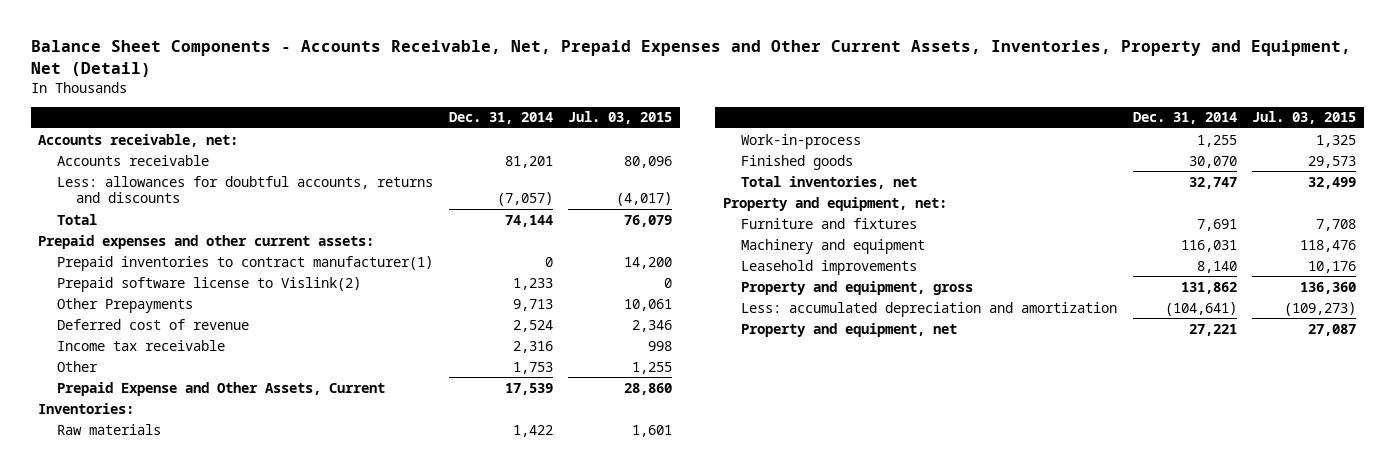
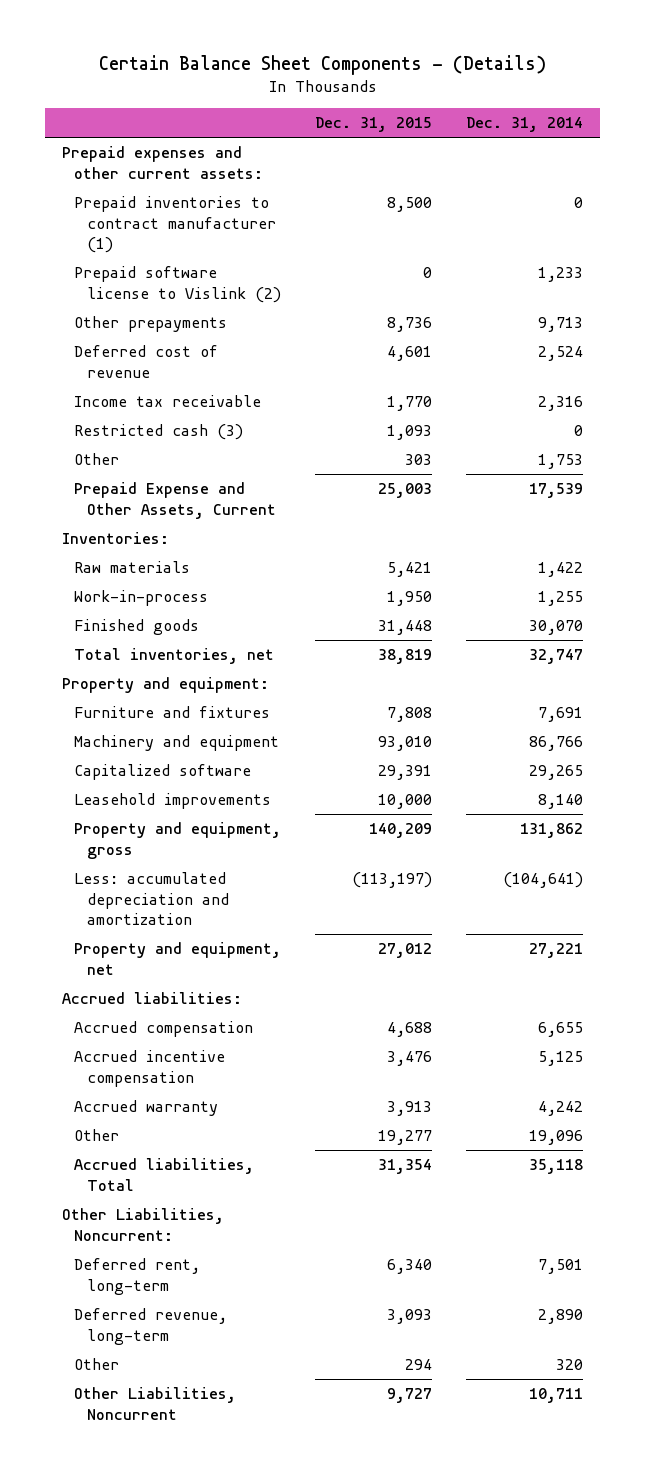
[30,40,1351,77] Balance Sheet Components - Accounts Receivable, Net, Prepaid Expenses and Other Current Assets, Inventories, Property and Equipment, Net (Detail) -> [98,55,546,76] Certain Balance Sheet Components - (Details)
[568,111,673,125] Jul. 03, 2015 -> none
none -> [315,117,433,133] Dec. 31, 2015
[38,133,239,147] Accounts receivable, net: -> none
[57,154,210,166] Accounts receivable -> none
[57,175,434,204] Less: allowances for doubtful accounts, returns and discounts -> none
[57,213,98,225] Total -> none
[57,255,434,271] Prepaid inventories to contract manufacturer(1) -> [74,196,276,254] Prepaid inventories to contract manufacturer (1)
[57,276,362,292] Prepaid software license to Vislink(2) -> [74,266,281,303] Prepaid software license to Vislink (2)
[57,297,194,313] Other Prepayments -> [74,316,228,333] Other prepayments
none -> [74,424,244,441] Restricted cash (3)
[722,196,947,211] Property and equipment, net: -> [61,677,269,694] Property and equipment:
[1180,239,1237,252] 116,031 -> [529,736,584,752] 86,766
none -> [74,764,252,781] Capitalized software
none -> [61,992,242,1005] Accrued liabilities:
none -> [74,1021,254,1038] Accrued compensation
none -> [74,1050,226,1087] Accrued incentive compensation
none -> [74,1100,219,1117] Accrued warranty
none -> [74,1129,120,1142] Other
none -> [74,1158,255,1191] Accrued liabilities, Total
none -> [61,1208,224,1241] Other Liabilities, Noncurrent:
none -> [74,1258,201,1295] Deferred rent, long-term
none -> [74,1308,228,1345] Deferred revenue, long-term
none -> [74,1358,120,1371] Other
none -> [74,1387,237,1420] Other Liabilities, Noncurrent

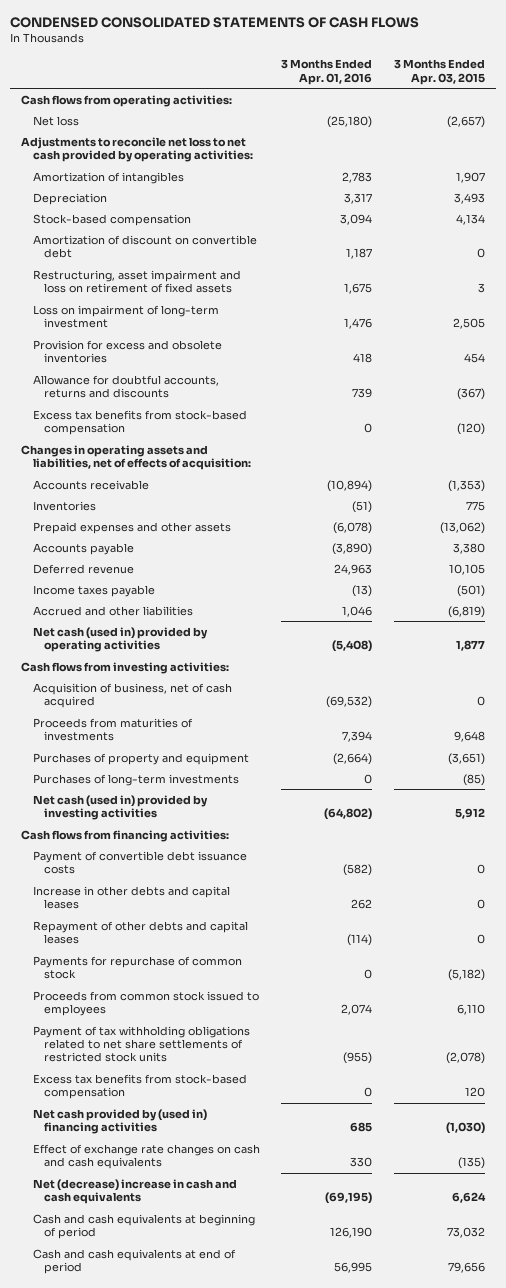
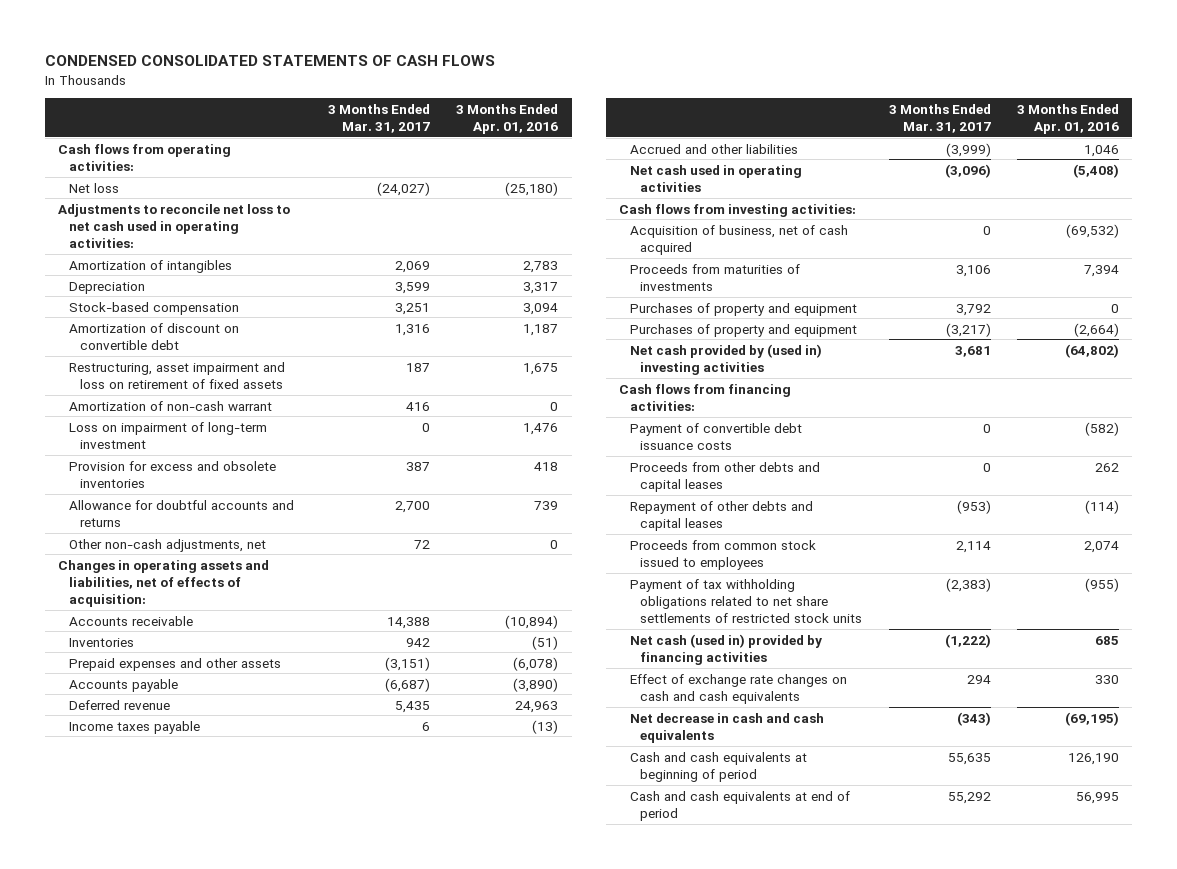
[394,59,486,85] 3 Months Ended Apr. 03, 2015 -> none
none -> [328,103,431,134] 3 Months Ended Mar. 31, 2017
[20,136,253,162] Adjustments to reconcile net loss to net cash provided by operating activities: -> [58,203,291,248] Adjustments to reconcile net loss to net cash used in operating activities:
none -> [69,400,273,411] Amortization of non-cash warrant
[32,409,247,435] Excess tax benefits from stock-based compensation -> none
[32,374,219,398] Allowance for doubtful accounts, returns and discounts -> [69,499,295,527] Allowance for doubtful accounts and returns
none -> [69,538,267,552] Other non-cash adjustments, net
[32,626,208,652] Net cash (used in) provided by operating activities -> [629,164,802,192] Net cash used in operating activities
none -> [629,302,857,316] Purchases of property and equipment
[32,773,239,786] Purchases of long-term investments -> none
[32,794,208,820] Net cash (used in) provided by investing activities -> [629,343,822,375] Net cash provided by (used in) investing activities
[32,885,230,909] Increase in other debts and capital leases -> [629,461,820,492] Proceeds from other debts and capital leases
[32,955,242,979] Payments for repurchase of common stock -> none
[32,1073,247,1099] Excess tax benefits from stock-based compensation -> none
[32,1108,207,1134] Net cash provided by (used in) financing activities -> [629,633,822,665] Net cash (used in) provided by financing activities
[32,1178,237,1204] Net (decrease) increase in cash and cash equivalents -> [629,712,824,743] Net decrease in cash and cash equivalents

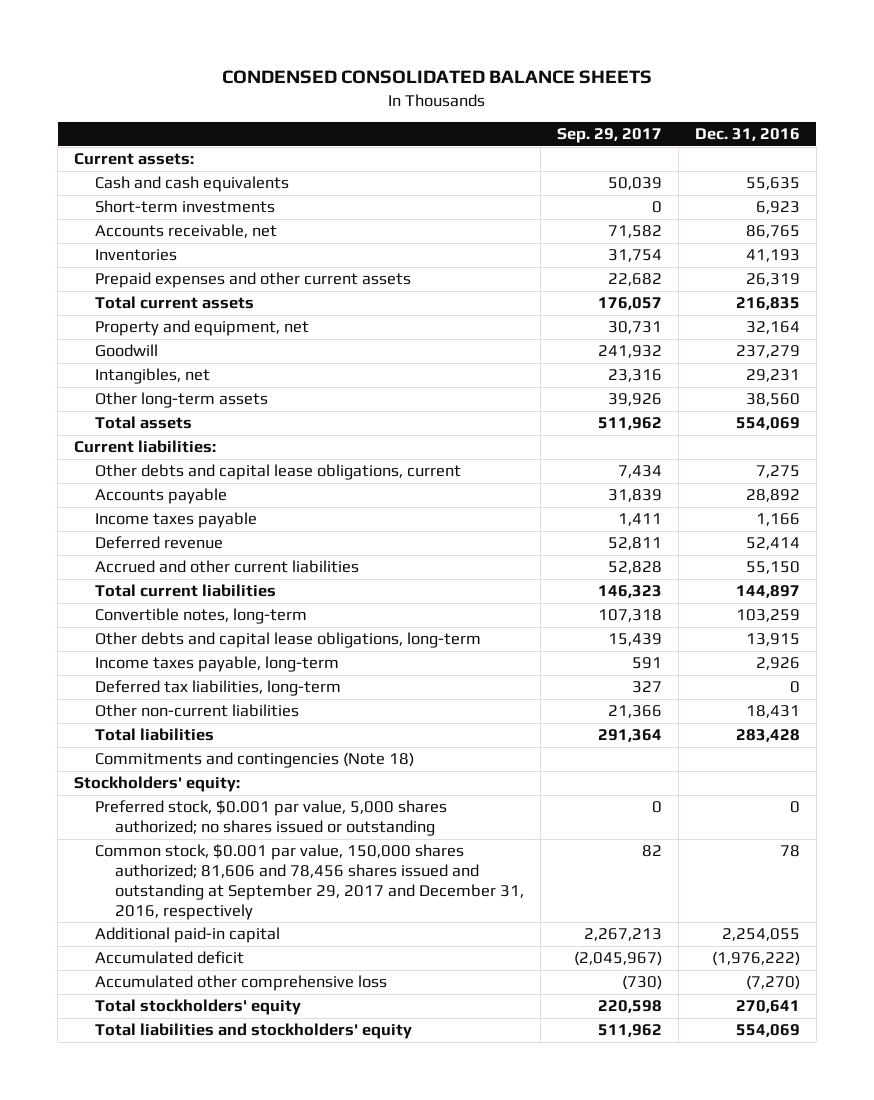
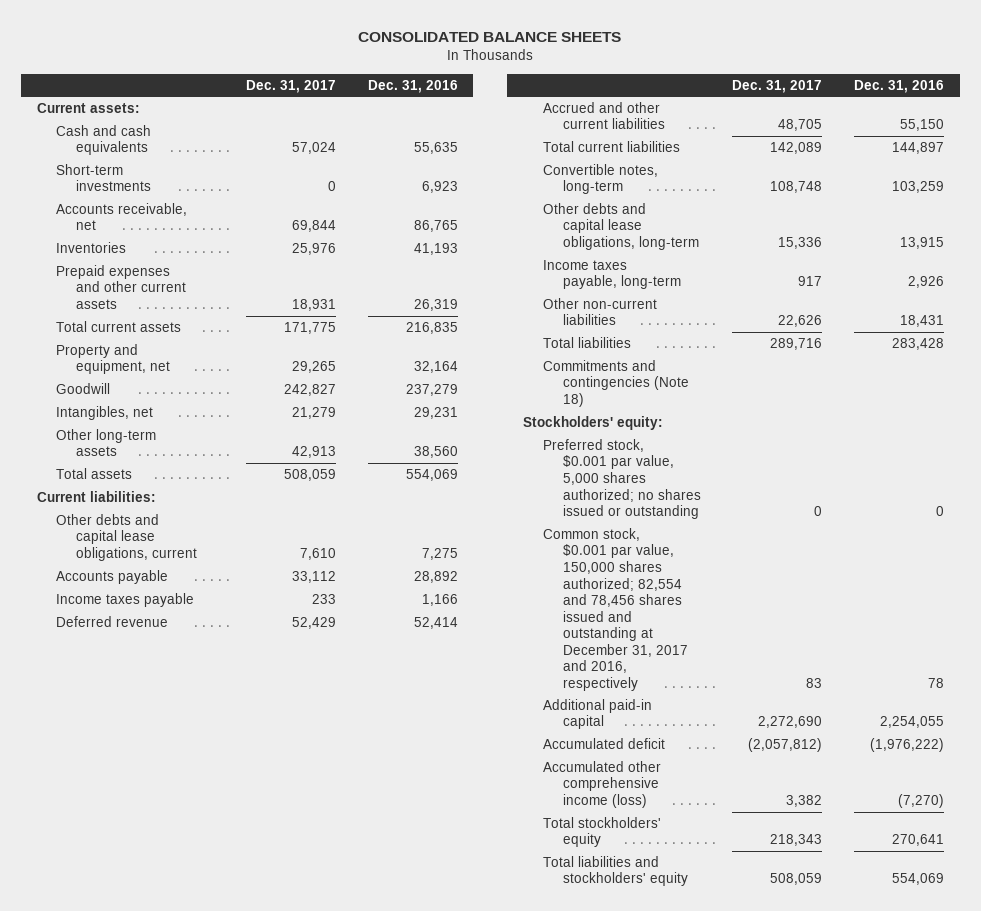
[221,70,652,85] CONDENSED CONSOLIDATED BALANCE SHEETS -> [358,31,622,42] CONSOLIDATED BALANCE SHEETS
[556,128,662,144] Sep. 29, 2017 -> none
none -> [245,79,336,93] Dec. 31, 2017
[94,680,341,697] Deferred tax liabilities, long-term -> none
[94,844,524,920] Common stock, $0.001 par value, 150,000 shares authorized; 81,606 and 78,456 shares issued and outstanding at September 29, 2017 and December 31, 2016, respectively -> [542,527,688,691] Common stock, $0.001 par value, 150,000 shares authorized; 82,554 and 78,456 shares issued and outstanding at December 31, 2017 and 2016, respectively
[94,975,387,992] Accumulated other comprehensive loss -> [542,760,661,809] Accumulated other comprehensive income (loss)

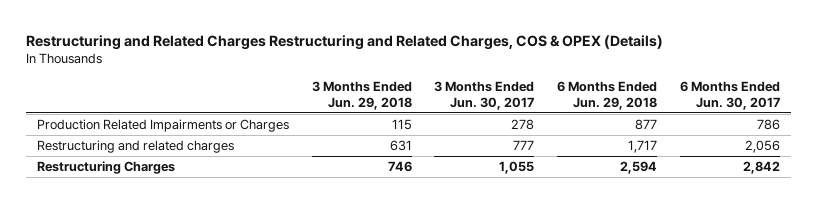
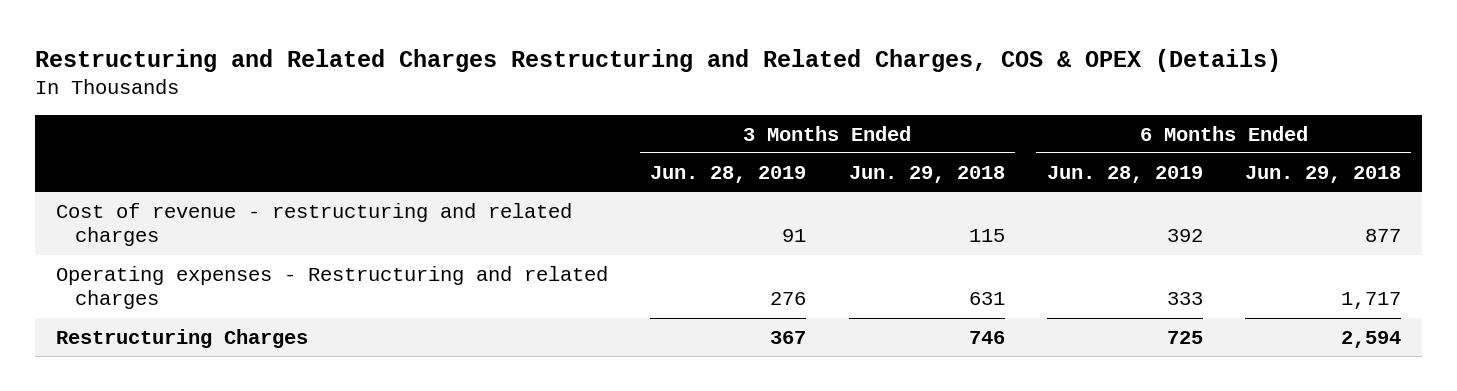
[434,80,535,110] 3 Months Ended Jun. 30, 2017 -> none
[679,80,780,110] 6 Months Ended Jun. 30, 2017 -> none
none -> [650,165,807,183] Jun. 28, 2019
none -> [1046,165,1203,183] Jun. 28, 2019
[37,119,290,133] Production Related Impairments or Charges -> [56,202,573,247] Cost of revenue - restructuring and related charges
[37,140,235,154] Restructuring and related charges -> [56,265,609,310] Operating expenses - Restructuring and related charges

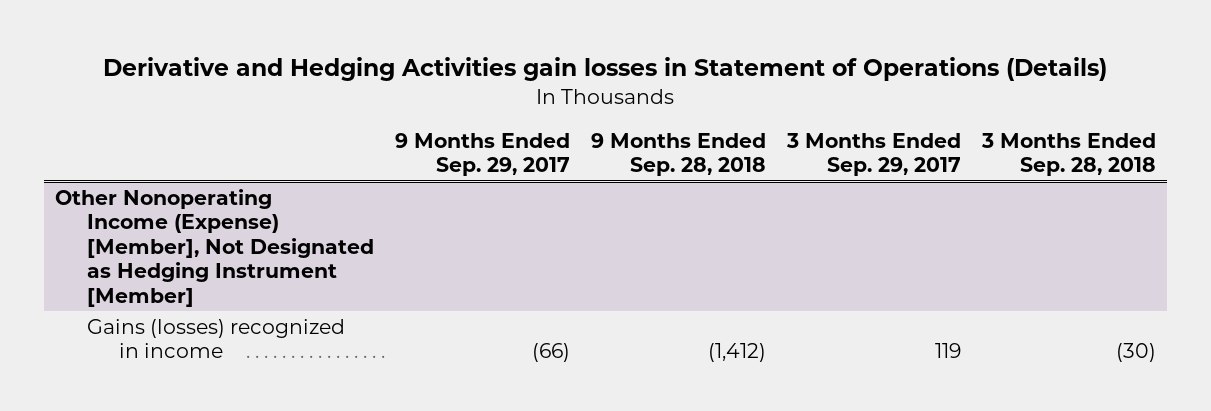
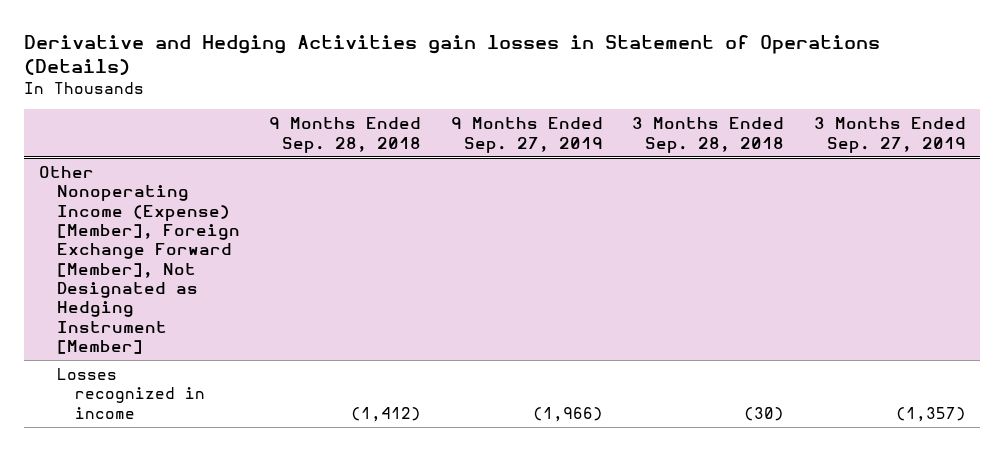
[395,132,571,176] 9 Months Ended Sep. 29, 2017 -> none
[786,132,962,176] 3 Months Ended Sep. 29, 2017 -> none
none -> [450,117,603,153] 9 Months Ended Sep. 27, 2019
none -> [813,117,966,153] 3 Months Ended Sep. 27, 2019
[54,189,375,307] Other Nonoperating Income (Expense) [Member], Not Designated as Hedging Instrument [Member] -> [39,166,240,354] Other Nonoperating Income (Expense) [Member], Foreign Exchange Forward [Member], Not Designated as Hedging Instrument [Member]
[87,319,346,359] Gains (losses) recognized in income -> [56,368,205,419] Losses recognized in income

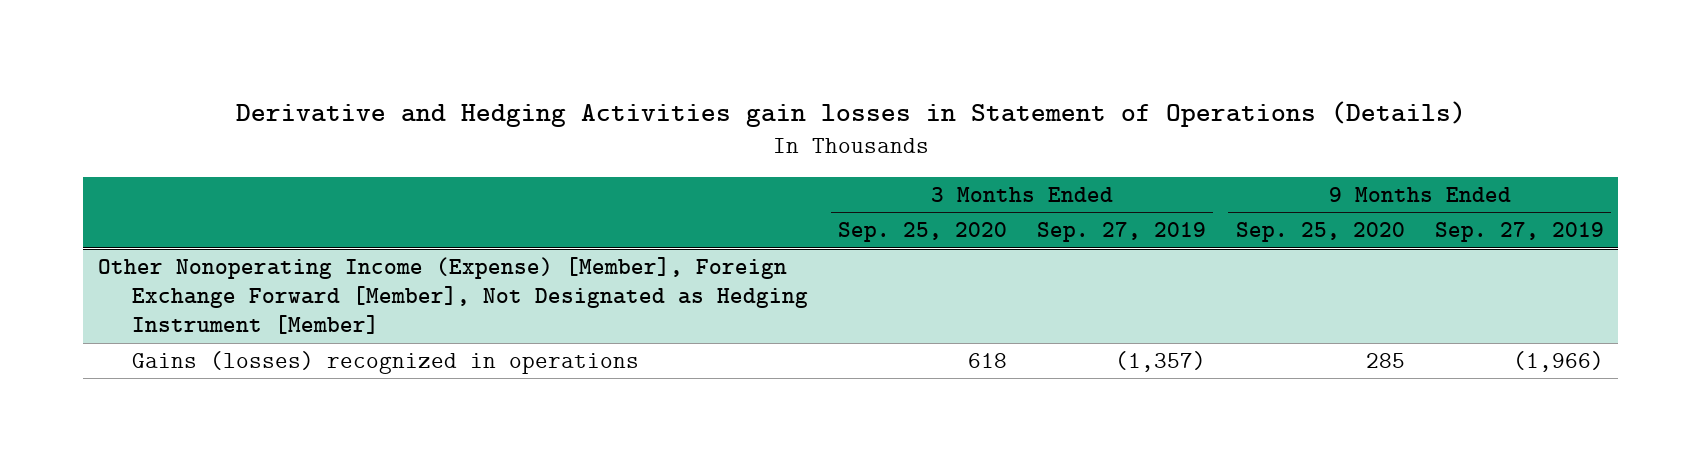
[269,117,422,153] 9 Months Ended Sep. 28, 2018 -> none
[632,117,785,153] 3 Months Ended Sep. 28, 2018 -> none
none -> [838,222,1008,243] Sep. 25, 2020
none -> [1235,222,1405,243] Sep. 25, 2020
[56,368,205,419] Losses recognized in income -> [132,351,640,375] Gains (losses) recognized in operations

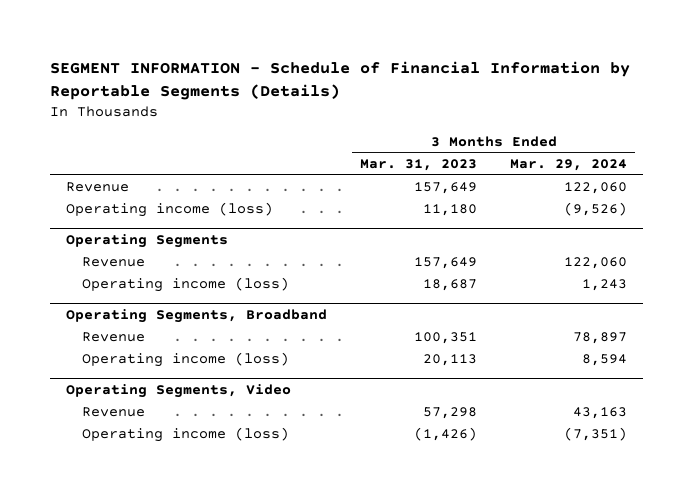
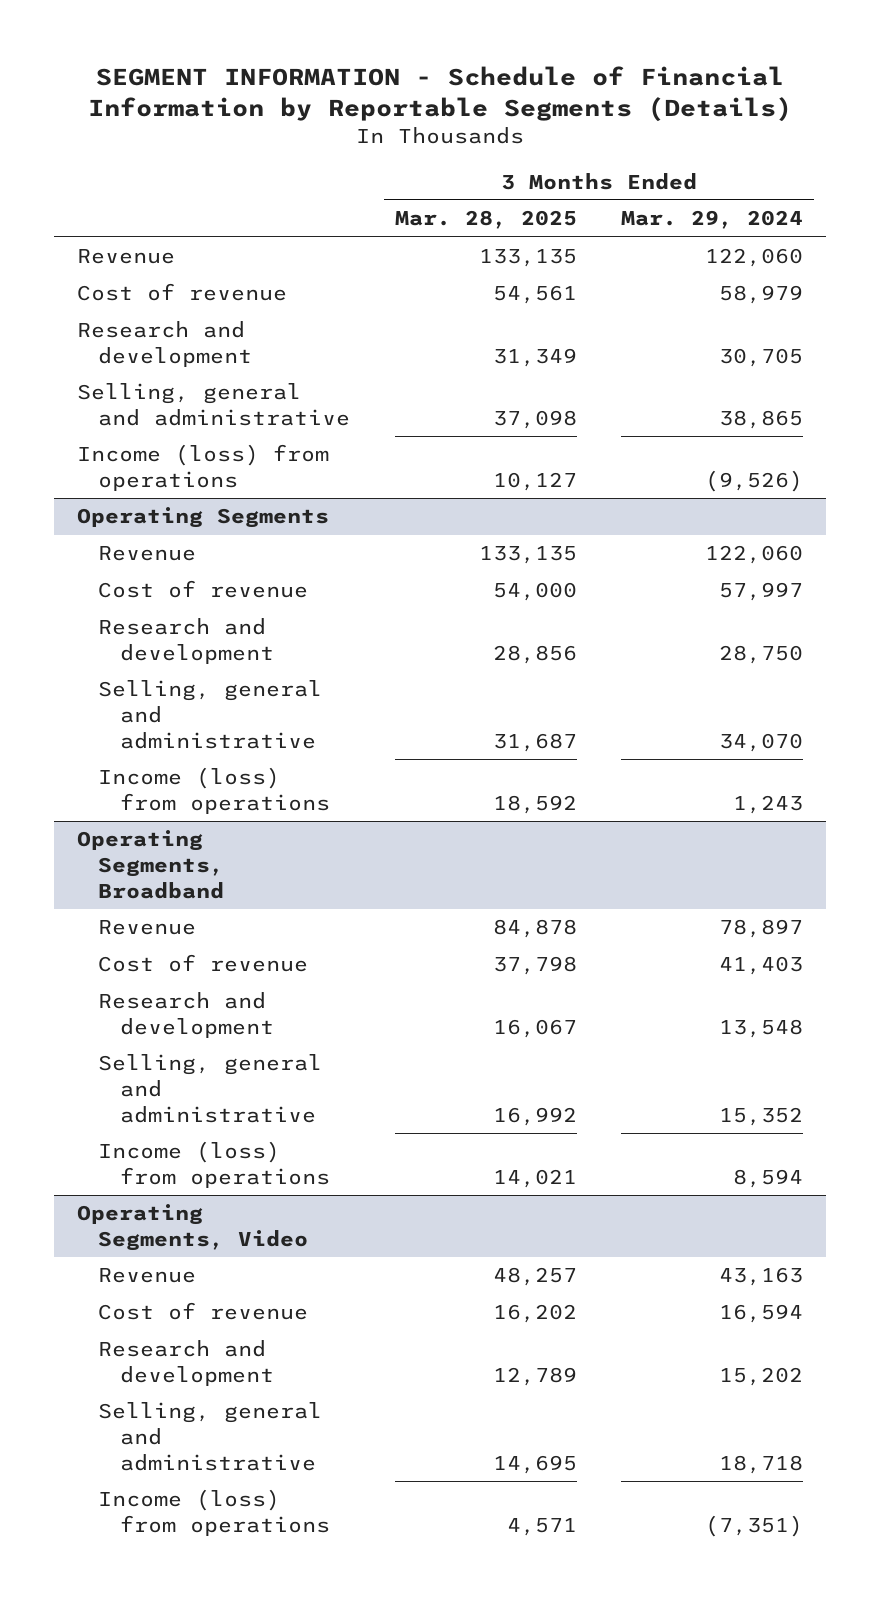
[360,159,478,172] Mar. 31, 2023 -> none
none -> [394,210,577,230] Mar. 28, 2025
none -> [76,283,287,302] Cost of revenue
none -> [76,321,253,368] Research and development
none -> [76,383,351,427] Selling, general and administrative
[66,202,274,218] Operating income (loss) -> [76,444,329,492] Income (loss) from operations
none -> [98,580,309,599] Cost of revenue
none -> [98,618,275,665] Research and development
none -> [98,680,323,749] Selling, general and administrative
[82,277,290,293] Operating income (loss) -> [98,767,331,815] Income (loss) from operations
none -> [98,954,309,973] Cost of revenue
none -> [98,992,275,1039] Research and development
none -> [98,1054,323,1123] Selling, general and administrative
[82,352,290,368] Operating income (loss) -> [98,1141,331,1189] Income (loss) from operations
none -> [98,1302,309,1321] Cost of revenue
none -> [98,1340,275,1387] Research and development
none -> [98,1402,323,1471] Selling, general and administrative
[82,427,290,443] Operating income (loss) -> [98,1489,331,1537] Income (loss) from operations

